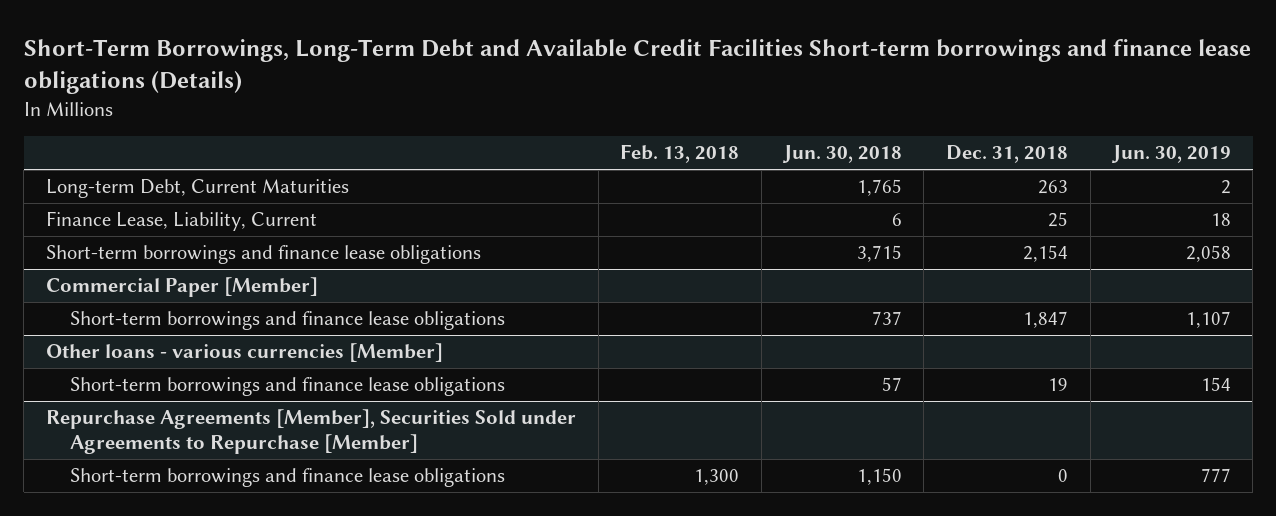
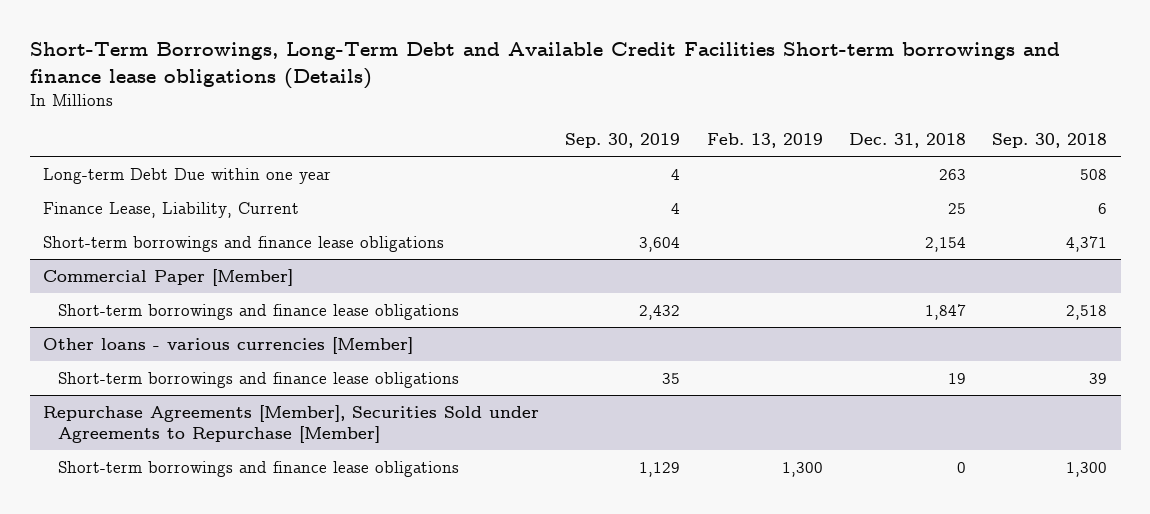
[620,144,740,164] Feb. 13, 2018 -> none
[781,145,902,164] Jun. 30, 2018 -> none
[1110,145,1231,164] Jun. 30, 2019 -> none
none -> [565,133,681,149] Sep. 30, 2019
none -> [706,133,823,149] Feb. 13, 2019
none -> [992,133,1108,149] Sep. 30, 2018
[45,179,349,199] Long-term Debt, Current Maturities -> [42,167,331,184] Long-term Debt Due within one year

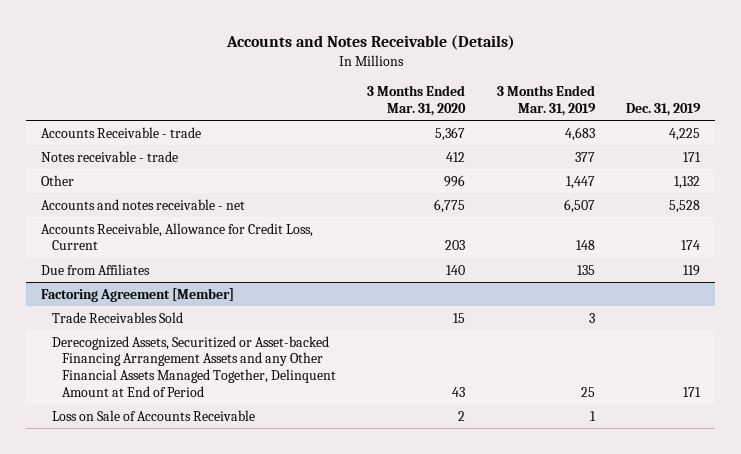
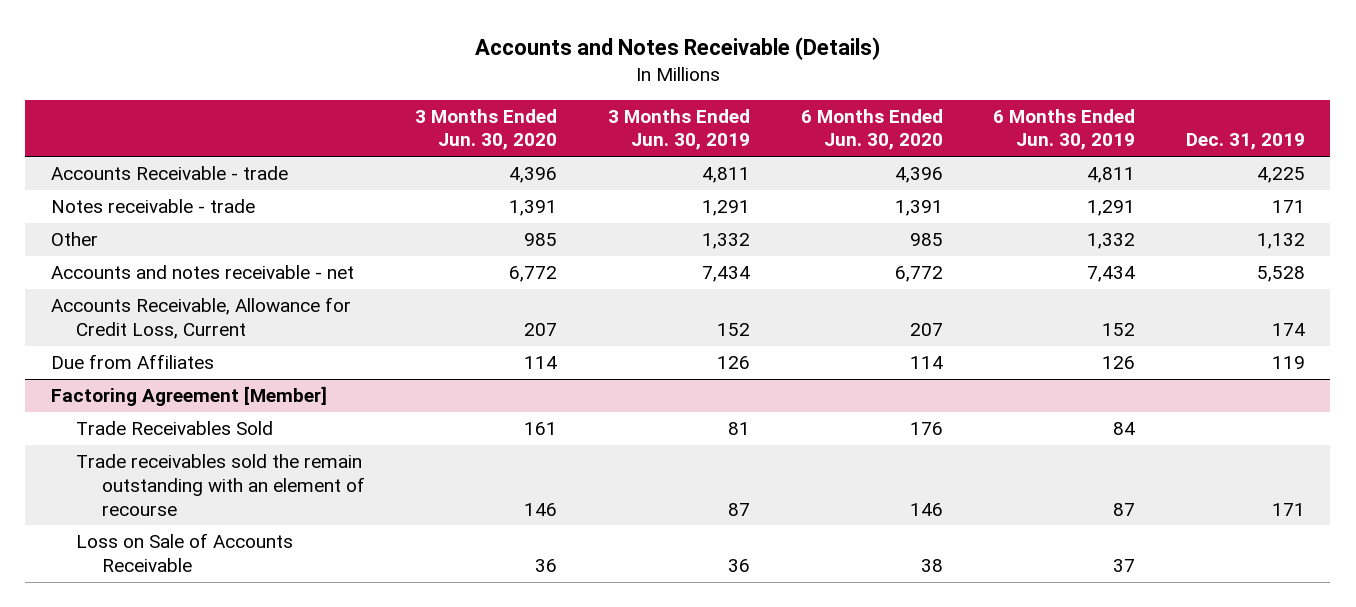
[367,84,467,116] 3 Months Ended Mar. 31, 2020 -> none
[496,84,596,116] 3 Months Ended Mar. 31, 2019 -> none
none -> [415,108,558,151] 3 Months Ended Jun. 30, 2020
none -> [607,108,750,151] 3 Months Ended Jun. 30, 2019
none -> [800,108,943,151] 6 Months Ended Jun. 30, 2020
none -> [993,108,1136,151] 6 Months Ended Jun. 30, 2019
[51,335,337,397] Derecognized Assets, Securitized or Asset-backed Financing Arrangement Assets and any Other Financial Assets Managed Together, Delinquent Amount at End of Period -> [76,454,365,516] Trade receivables sold the remain outstanding with an element of recourse

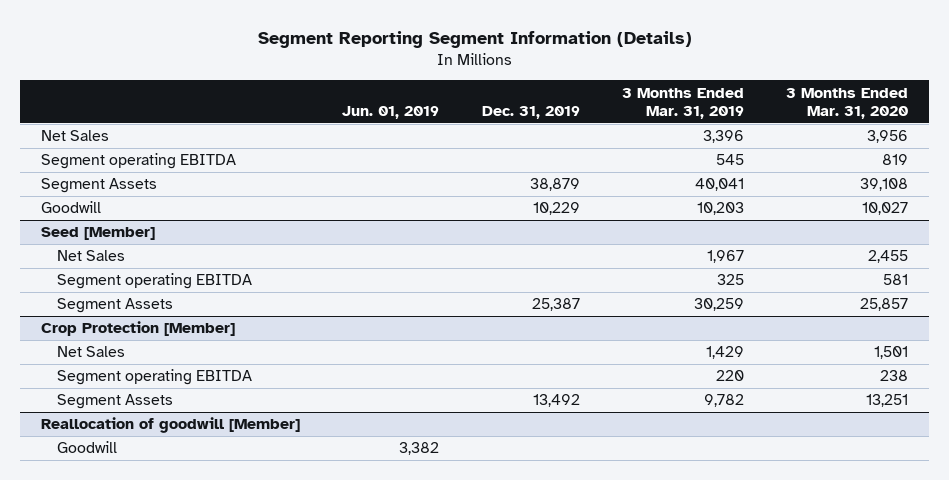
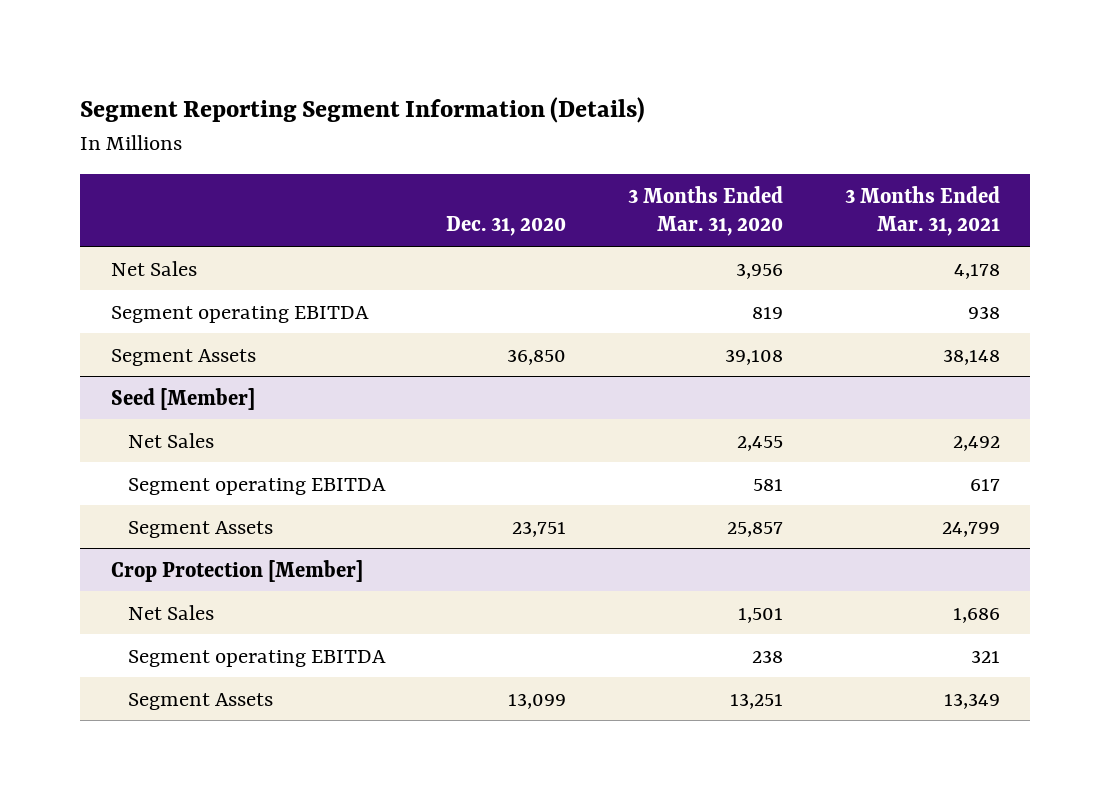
[342,105,440,119] Jun. 01, 2019 -> none
[481,105,580,119] Dec. 31, 2019 -> none
[621,87,744,119] 3 Months Ended Mar. 31, 2019 -> none
none -> [446,216,567,237] Dec. 31, 2020
none -> [844,185,1000,237] 3 Months Ended Mar. 31, 2021
[41,201,102,214] Goodwill -> none
[41,417,301,434] Reallocation of goodwill [Member] -> none
[56,441,117,454] Goodwill -> none

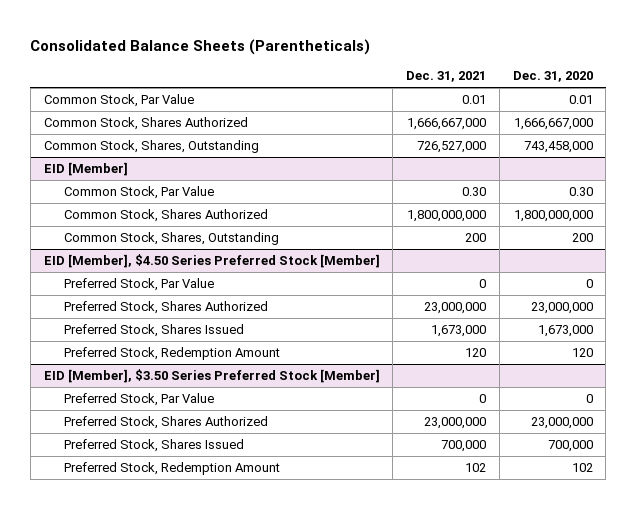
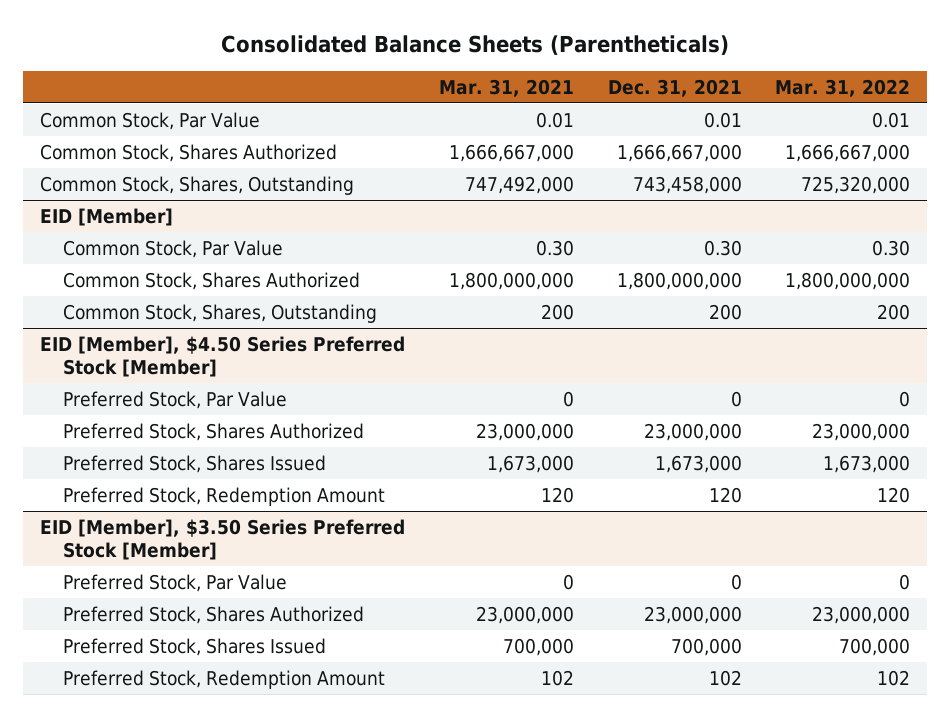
[512,71,593,83] Dec. 31, 2020 -> none
none -> [438,78,574,97] Mar. 31, 2021
none -> [775,78,911,97] Mar. 31, 2022
[417,141,487,154] 726,527,000 -> [632,175,742,194] 743,458,000

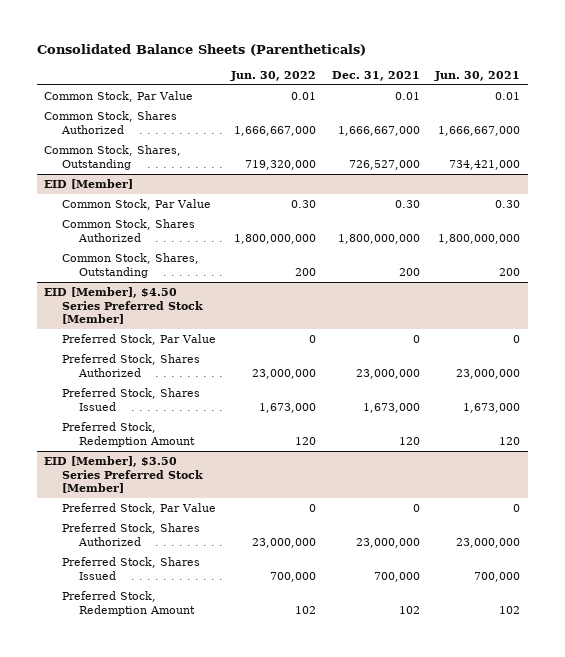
[438,78,574,97] Mar. 31, 2021 -> none
[775,78,911,97] Mar. 31, 2022 -> none
none -> [230,70,317,81] Jun. 30, 2022
none -> [434,70,521,81] Jun. 30, 2021
[632,175,742,194] 743,458,000 -> [348,159,420,170] 726,527,000

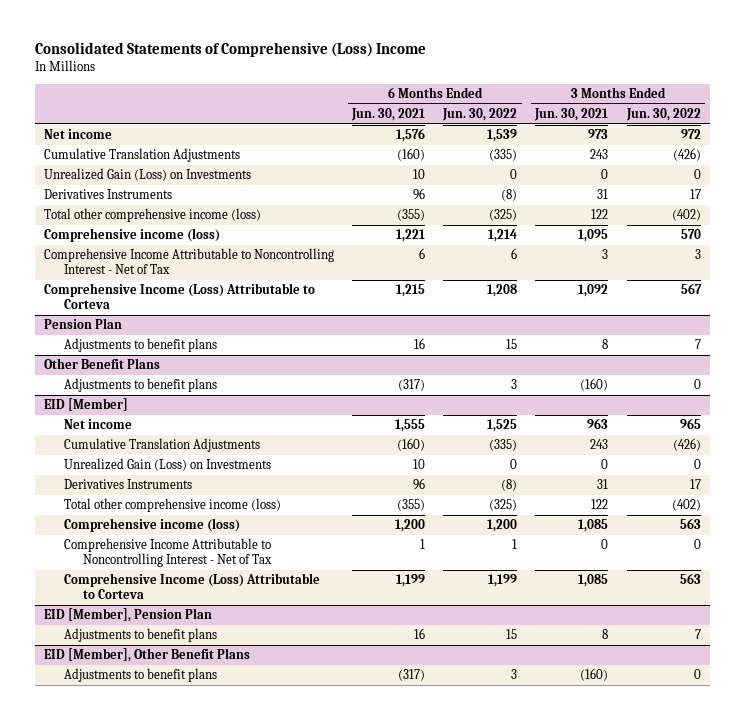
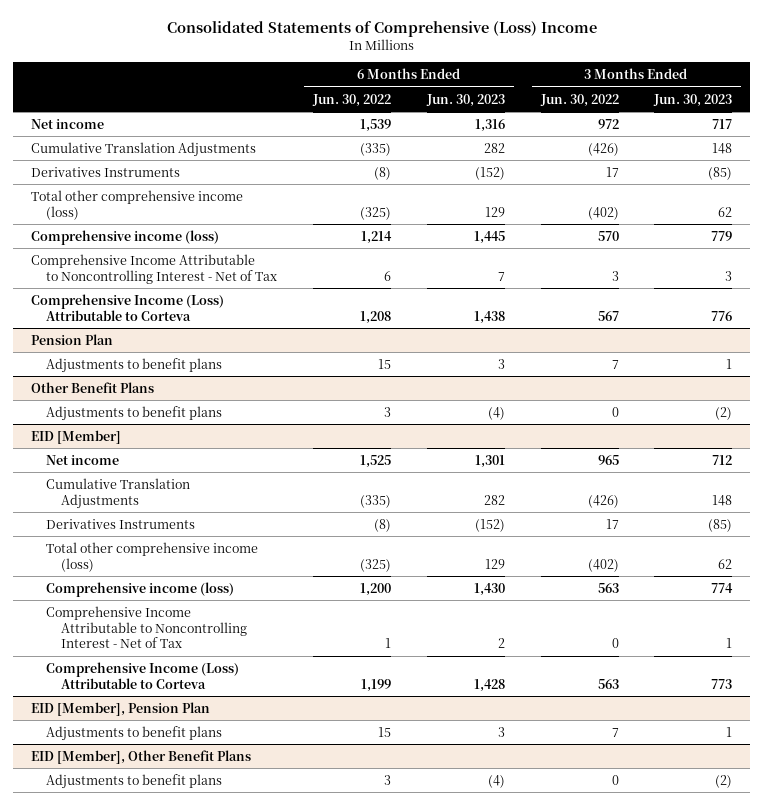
[351,108,426,122] Jun. 30, 2021 -> none
[534,108,609,122] Jun. 30, 2021 -> none
none -> [425,93,505,107] Jun. 30, 2023
none -> [653,93,733,107] Jun. 30, 2023
[43,168,251,182] Unrealized Gain (Loss) on Investments -> none
[63,458,271,472] Unrealized Gain (Loss) on Investments -> none

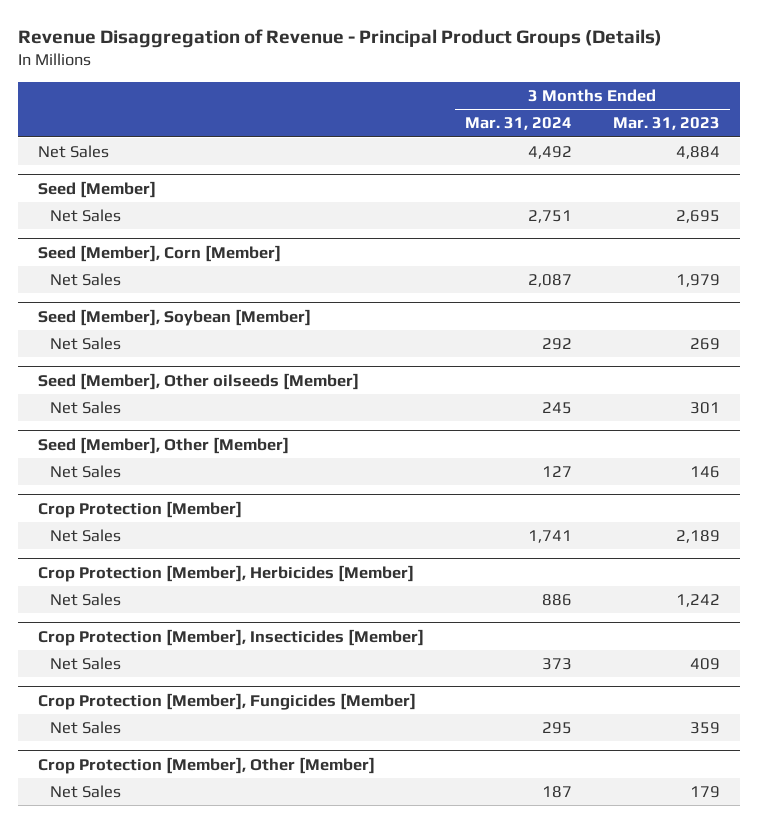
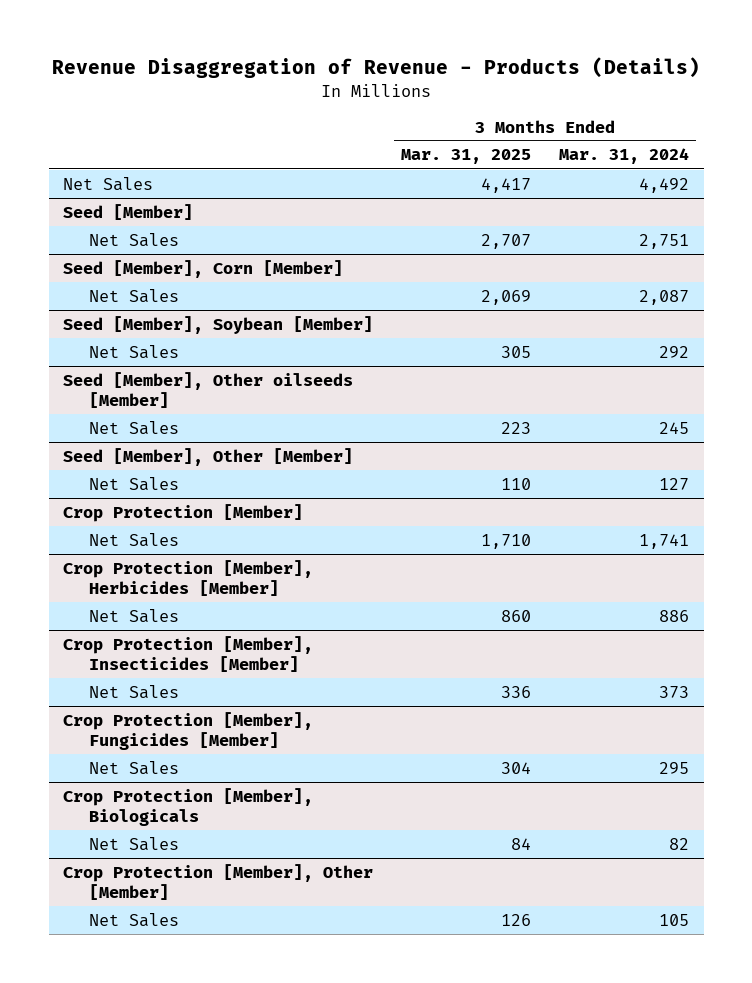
[17,29,662,49] Revenue Disaggregation of Revenue - Principal Product Groups (Details) -> [52,57,701,79] Revenue Disaggregation of Revenue - Products (Details)
[612,117,720,131] Mar. 31, 2023 -> none
none -> [401,149,532,165] Mar. 31, 2025
none -> [62,787,313,827] Crop Protection [Member], Biologicals
none -> [88,836,179,851] Net Sales
[542,786,573,799] 187 -> [659,913,690,926] 105

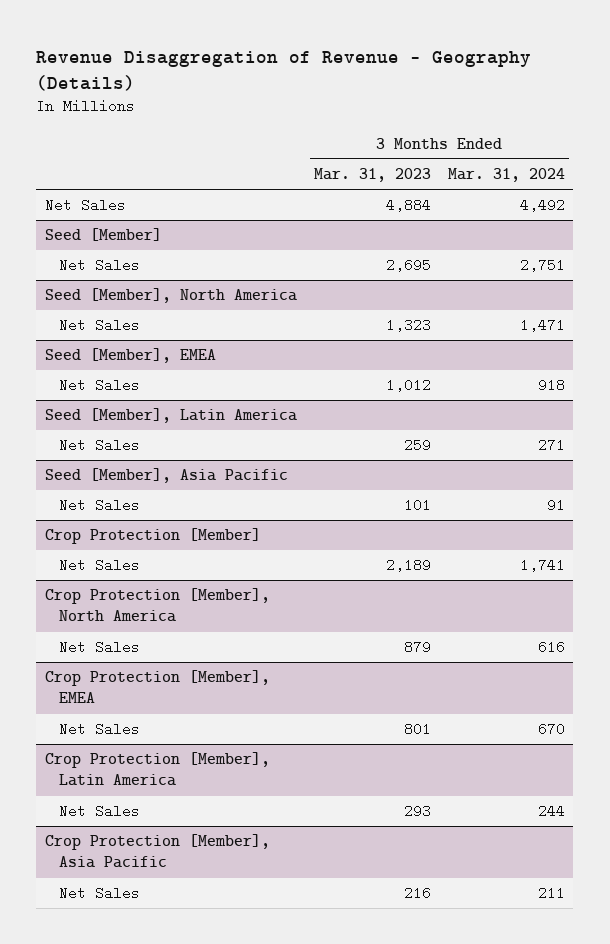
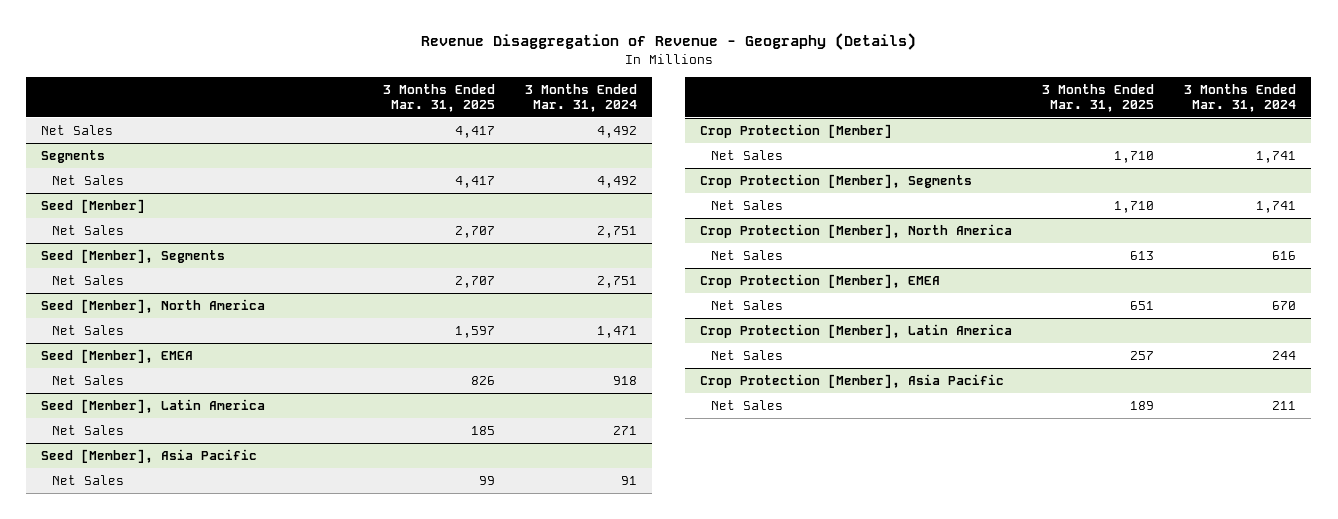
[313,168,431,183] Mar. 31, 2023 -> none
none -> [383,83,496,112] 3 Months Ended Mar. 31, 2025
none -> [41,149,106,163] Segments
none -> [51,174,124,185] Net Sales
none -> [41,248,226,263] Seed [Member], Segments
none -> [51,274,124,285] Net Sales
none -> [700,173,973,188] Crop Protection [Member], Segments
none -> [710,199,783,210] Net Sales

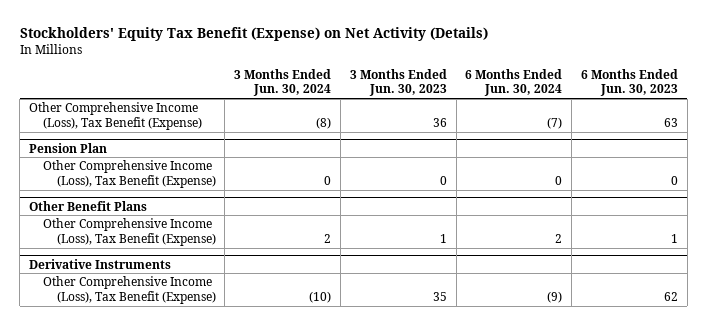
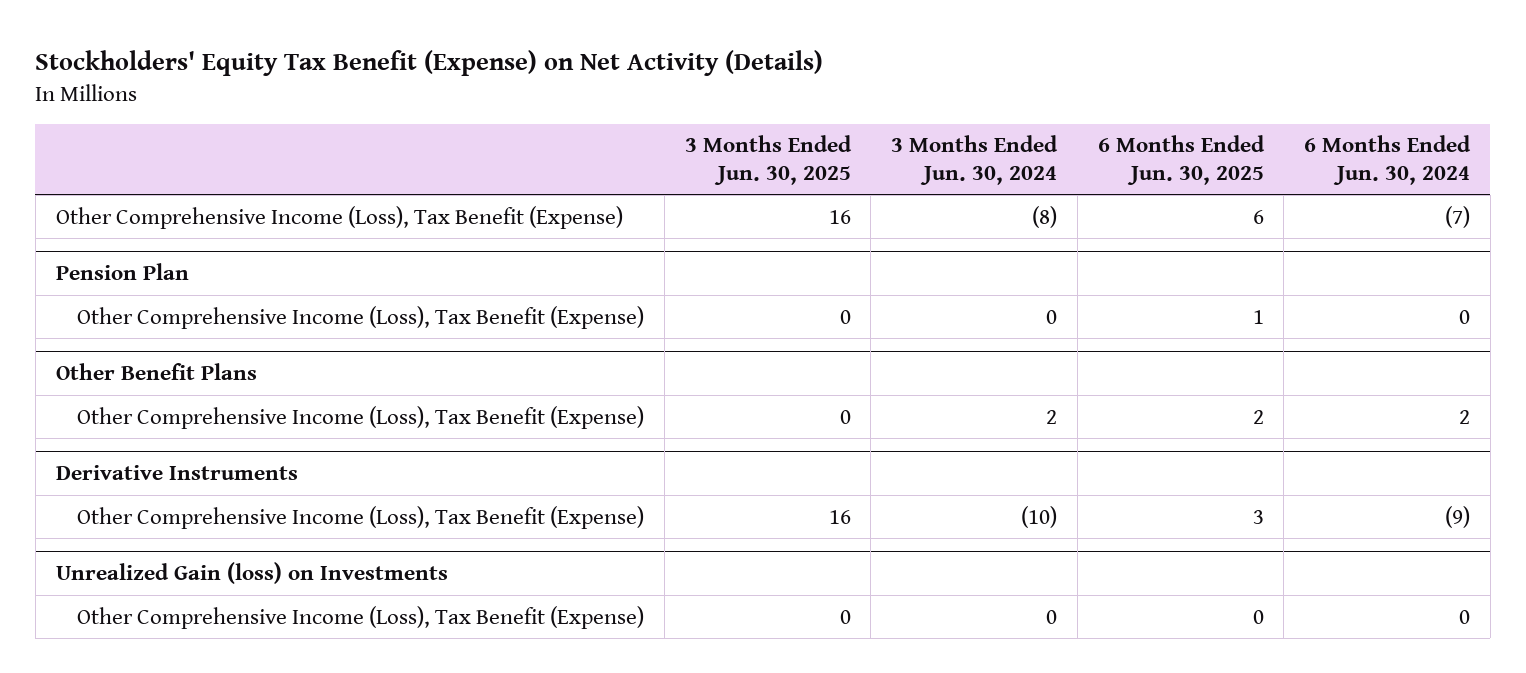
[349,68,447,97] 3 Months Ended Jun. 30, 2023 -> none
[580,68,678,97] 6 Months Ended Jun. 30, 2023 -> none
none -> [684,135,852,185] 3 Months Ended Jun. 30, 2025
none -> [1097,135,1265,185] 6 Months Ended Jun. 30, 2025
none -> [55,562,448,585] Unrealized Gain (loss) on Investments
none -> [77,605,645,629] Other Comprehensive Income (Loss), Tax Benefit (Expense)

